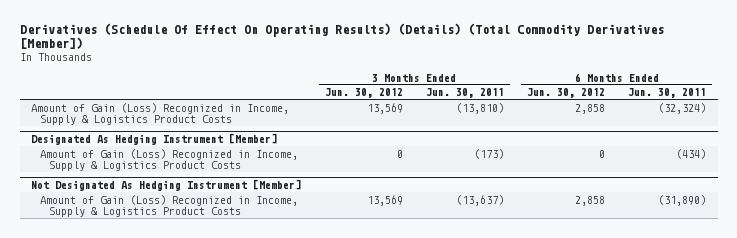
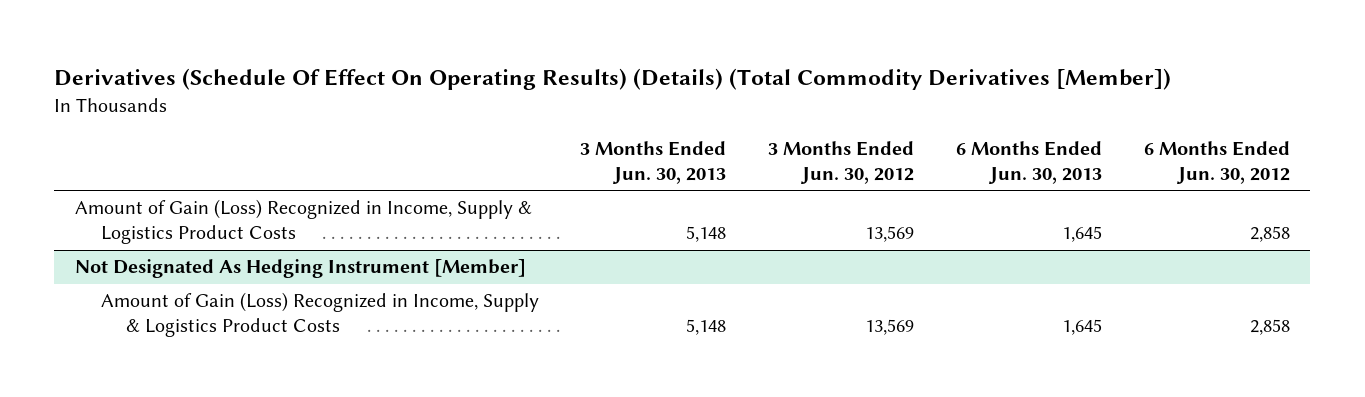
[425,88,504,99] Jun. 30, 2011 -> none
[628,88,707,99] Jun. 30, 2011 -> none
none -> [580,141,727,185] 3 Months Ended Jun. 30, 2013
none -> [955,141,1102,185] 6 Months Ended Jun. 30, 2013
[31,133,278,146] Designated As Hedging Instrument [Member] -> none
[40,148,299,172] Amount of Gain (Loss) Recognized in Income, Supply & Logistics Product Costs -> none

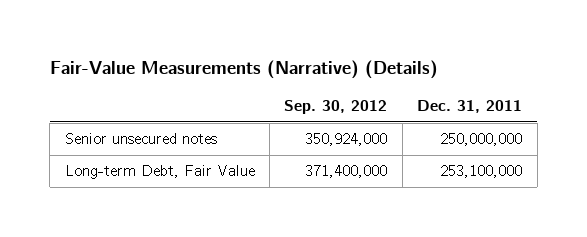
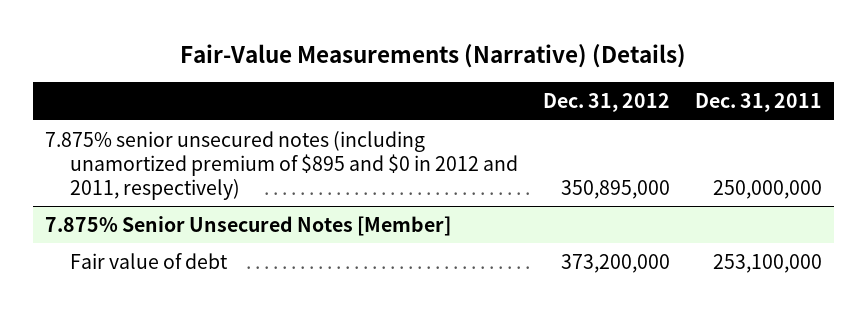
[284,100,388,115] Sep. 30, 2012 -> none
none -> [542,92,670,112] Dec. 31, 2012
[64,133,217,145] Senior unsecured notes -> [45,130,518,200] 7.875% senior unsecured notes (including unamortized premium of $895 and $0 in 2012 and 2011, respectively)
none -> [45,215,452,236] 7.875% Senior Unsecured Notes [Member]
[64,165,255,180] Long-term Debt, Fair Value -> [69,252,228,269] Fair value of debt

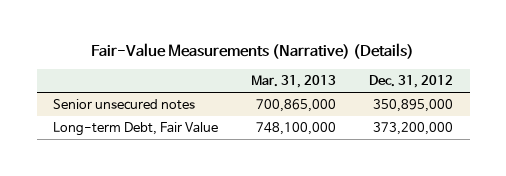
[694,92,822,112] Dec. 31, 2011 -> none
none -> [251,75,337,89] Mar. 31, 2013
[45,215,452,236] 7.875% Senior Unsecured Notes [Member] -> none
[45,130,518,200] 7.875% senior unsecured notes (including unamortized premium of $895 and $0 in 2012 and 2011, respectively) -> [53,99,196,111] Senior unsecured notes
[69,252,228,269] Fair value of debt -> [53,122,219,137] Long-term Debt, Fair Value

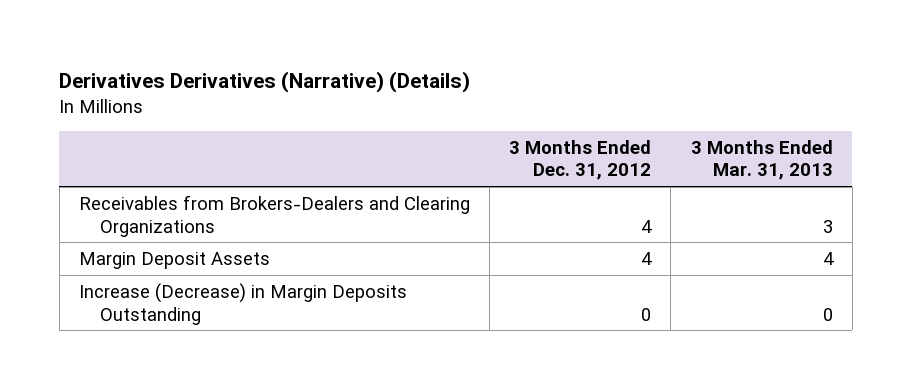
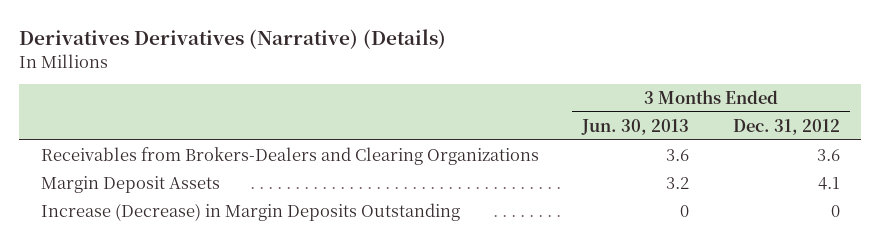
[690,139,833,181] 3 Months Ended Mar. 31, 2013 -> none
none -> [581,118,690,135] Jun. 30, 2013
[641,219,653,233] 4 -> [816,148,840,161] 3.6
[641,251,653,265] 4 -> [817,176,840,190] 4.1

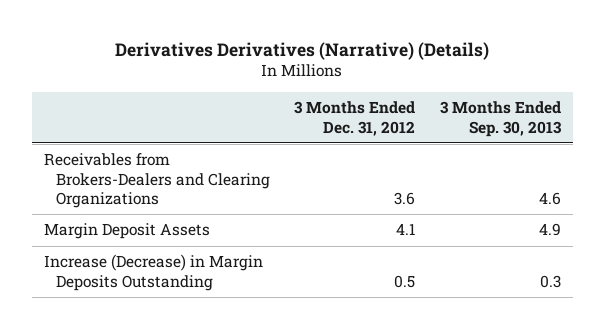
[581,118,690,135] Jun. 30, 2013 -> none
none -> [439,101,562,137] 3 Months Ended Sep. 30, 2013
[830,204,840,217] 0 -> [394,274,416,288] 0.5

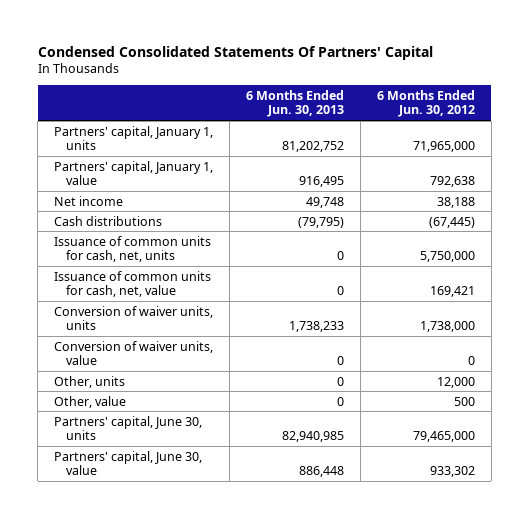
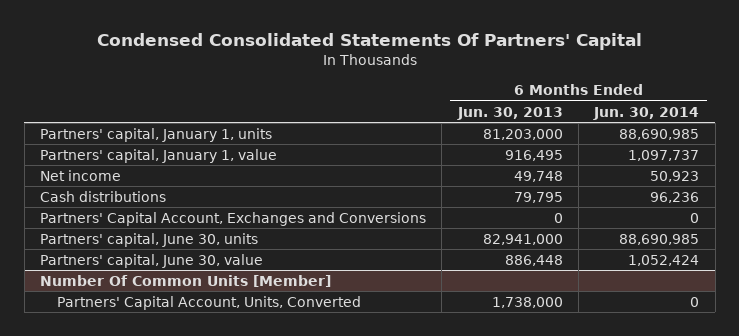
[376,90,475,118] 6 Months Ended Jun. 30, 2012 -> none
none -> [593,106,700,120] Jun. 30, 2014
[281,141,344,153] 81,202,752 -> [482,128,563,140] 81,203,000
[53,235,211,263] Issuance of common units for cash, net, units -> none
[53,270,211,298] Issuance of common units for cash, net, value -> none
[53,305,213,331] Conversion of waiver units, units -> none
[53,375,125,388] Other, units -> none
[53,395,126,408] Other, value -> none
[297,216,344,228] (79,795) -> [513,191,563,203] 79,795
[53,340,213,366] Conversion of waiver units, value -> [39,211,426,226] Partners' Capital Account, Exchanges and Conversions
[281,431,344,443] 82,940,985 -> [482,233,563,245] 82,941,000
none -> [39,274,331,287] Number Of Common Units [Member]
none -> [57,295,362,310] Partners' Capital Account, Units, Converted

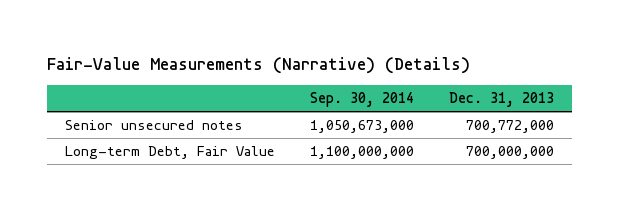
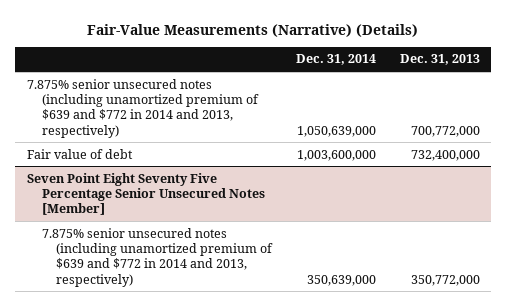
[309,92,414,108] Sep. 30, 2014 -> none
none -> [295,54,376,66] Dec. 31, 2014
[64,120,243,131] Senior unsecured notes -> [27,78,259,138] 7.875% senior unsecured notes (including unamortized premium of $639 and $772 in 2014 and 2013, respectively)
[64,146,275,160] Long-term Debt, Fair Value -> [27,148,134,159] Fair value of debt
[465,146,554,160] 700,000,000 -> [410,149,480,161] 732,400,000
none -> [27,172,265,216] Seven Point Eight Seventy Five Percentage Senior Unsecured Notes [Member]
none -> [41,227,273,287] 7.875% senior unsecured notes (including unamortized premium of $639 and $772 in 2014 and 2013, respectively)

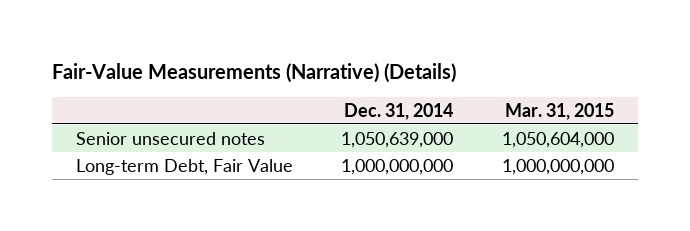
[399,54,480,66] Dec. 31, 2013 -> none
none -> [504,102,614,120] Mar. 31, 2015
[27,172,265,216] Seven Point Eight Seventy Five Percentage Senior Unsecured Notes [Member] -> none
[41,227,273,287] 7.875% senior unsecured notes (including unamortized premium of $639 and $772 in 2014 and 2013, respectively) -> none
[27,78,259,138] 7.875% senior unsecured notes (including unamortized premium of $639 and $772 in 2014 and 2013, respectively) -> [76,131,266,145] Senior unsecured notes
[27,148,134,159] Fair value of debt -> [76,158,294,175] Long-term Debt, Fair Value
[296,149,376,161] 1,003,600,000 -> [341,158,454,175] 1,000,000,000

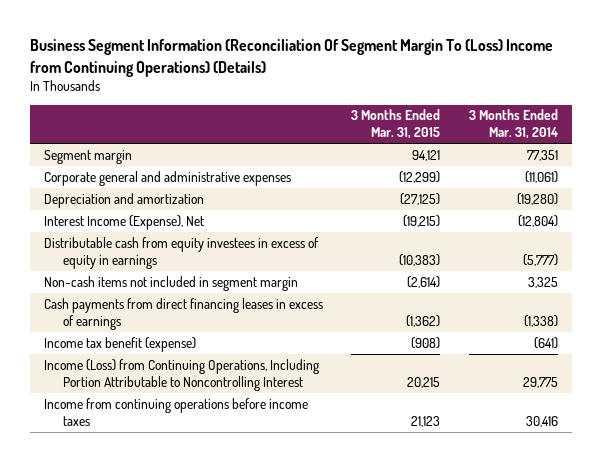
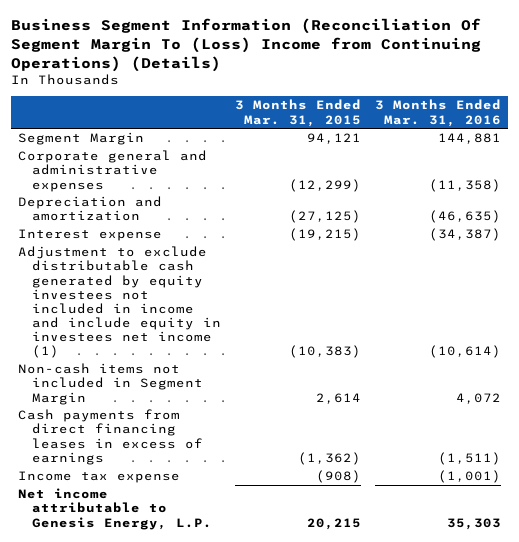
[468,109,558,140] 3 Months Ended Mar. 31, 2014 -> none
none -> [375,99,502,127] 3 Months Ended Mar. 31, 2016
[44,149,133,164] Segment margin -> [18,132,145,146] Segment Margin
[44,214,205,230] Interest Income (Expense), Net -> [18,229,163,242] Interest expense
[44,236,320,269] Distributable cash from equity investees in excess of equity in earnings -> [18,246,222,359] Adjustment to exclude distributable cash generated by equity investees not included in income and include equity in investees net income (1)
[44,275,299,291] Non-cash items not included in segment margin -> [18,363,204,405] Non-cash items not included in Segment Margin
[407,275,441,288] (2,614) -> [316,392,362,404] 2,614
[44,397,309,426] Income from continuing operations before income taxes -> none
[44,336,197,352] Income tax benefit (expense) -> [18,471,181,484] Income tax expense
[44,358,320,391] Income (Loss) from Continuing Operations, Including Portion Attributable to Noncontrolling Interest -> [18,488,213,530] Net income attributable to Genesis Energy, L.P.

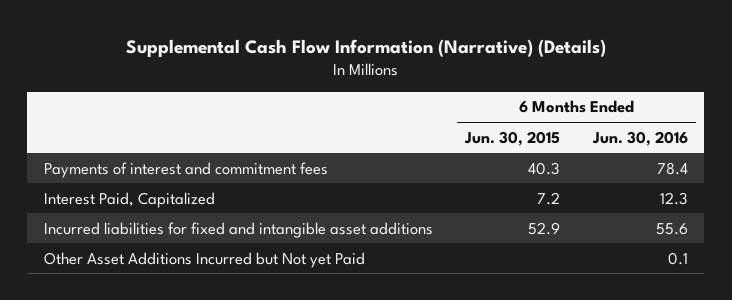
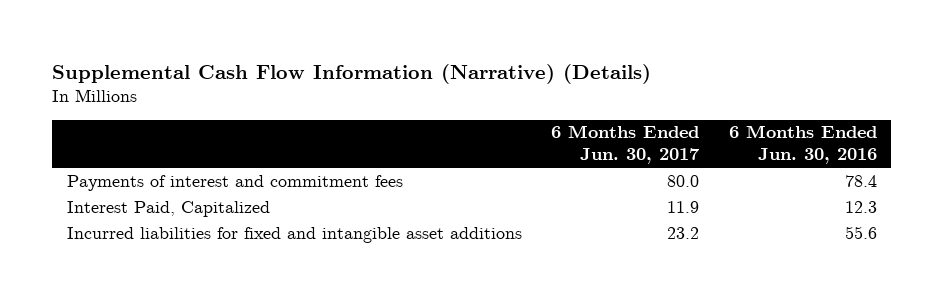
[464,130,561,146] Jun. 30, 2015 -> none
none -> [551,125,701,165] 6 Months Ended Jun. 30, 2017
[43,251,365,268] Other Asset Additions Incurred but Not yet Paid -> none

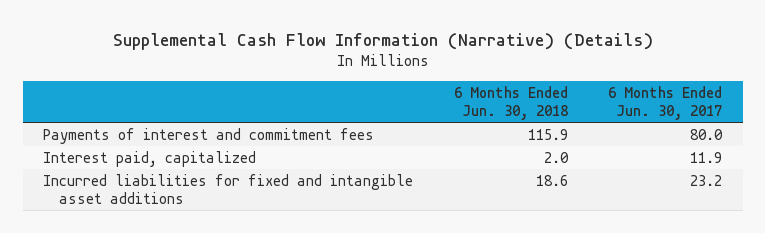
[728,125,877,165] 6 Months Ended Jun. 30, 2016 -> none
none -> [453,85,568,121] 6 Months Ended Jun. 30, 2018
[66,200,270,217] Interest Paid, Capitalized -> [42,150,256,167] Interest paid, capitalized

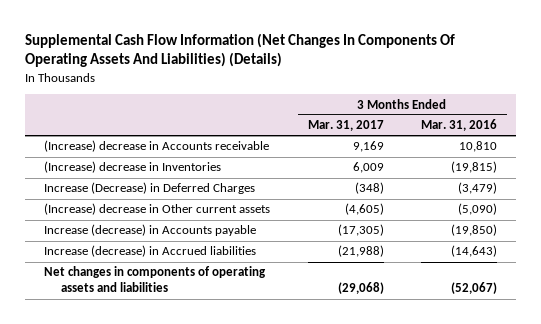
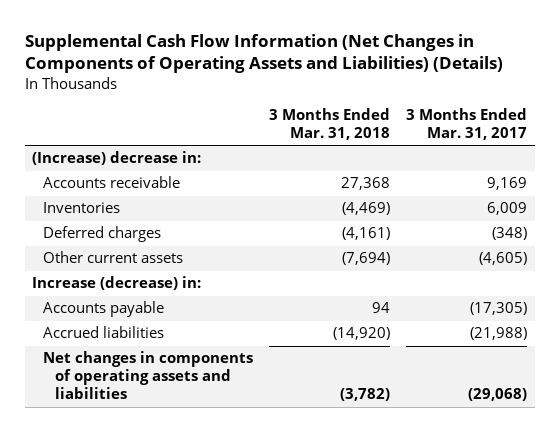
[25,32,456,68] Supplemental Cash Flow Information (Net Changes In Components Of Operating Assets And Liabilities) (Details) -> [24,33,503,74] Supplemental Cash Flow Information (Net Changes in Components of Operating Assets and Liabilities) (Details)
[421,119,498,132] Mar. 31, 2016 -> none
none -> [269,108,391,141] 3 Months Ended Mar. 31, 2018
none -> [32,151,202,166] (Increase) decrease in:
[44,140,270,153] (Increase) decrease in Accounts receivable -> [43,176,181,189] Accounts receivable
[44,161,222,174] (Increase) decrease in Inventories -> [43,202,121,214] Inventories
[44,182,256,195] Increase (Decrease) in Deferred Charges -> [43,226,162,243] Deferred charges
[44,203,271,216] (Increase) decrease in Other current assets -> [43,251,184,264] Other current assets
none -> [32,276,202,291] Increase (decrease) in:
[44,224,257,237] Increase (decrease) in Accounts payable -> [43,301,165,318] Accounts payable
[44,245,257,258] Increase (decrease) in Accrued liabilities -> [43,326,165,339] Accrued liabilities

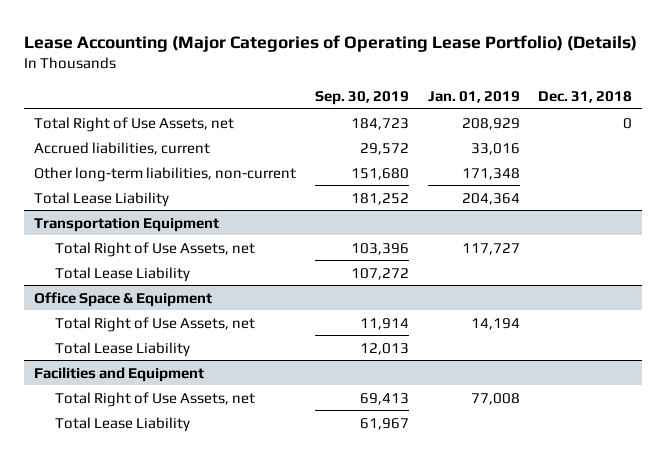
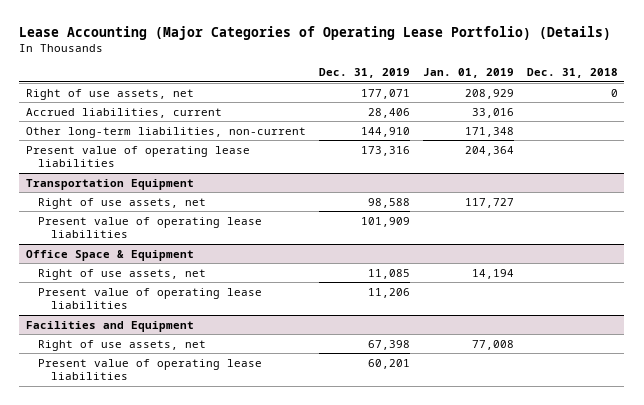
[314,90,409,105] Sep. 30, 2019 -> none
none -> [318,68,410,79] Dec. 31, 2019
[33,116,234,132] Total Right of Use Assets, net -> [25,88,194,100] Right of use assets, net
[33,191,169,207] Total Lease Liability -> [25,145,250,168] Present value of operating lease liabilities
[55,241,256,257] Total Right of Use Assets, net -> [38,197,207,209] Right of use assets, net
[55,266,191,282] Total Lease Liability -> [38,216,263,239] Present value of operating lease liabilities
[55,316,256,332] Total Right of Use Assets, net -> [38,268,207,280] Right of use assets, net
[55,341,191,357] Total Lease Liability -> [38,287,263,310] Present value of operating lease liabilities
[55,391,256,407] Total Right of Use Assets, net -> [38,339,207,351] Right of use assets, net
[55,416,191,432] Total Lease Liability -> [38,358,263,381] Present value of operating lease liabilities

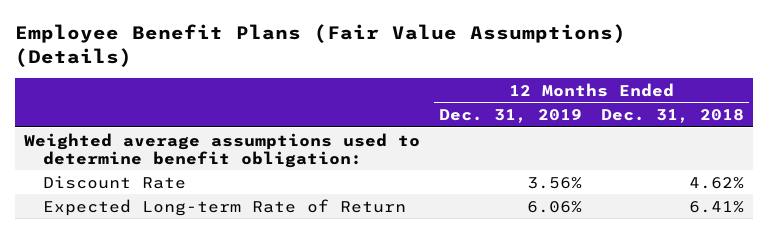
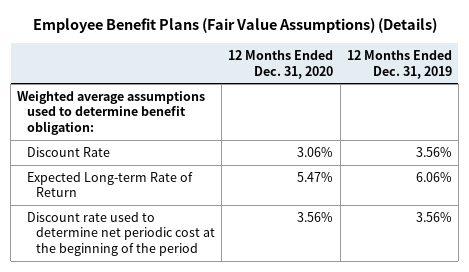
[601,109,745,124] Dec. 31, 2018 -> none
none -> [228,50,334,79] 12 Months Ended Dec. 31, 2020
none -> [26,211,216,256] Discount rate used to determine net periodic cost at the beginning of the period

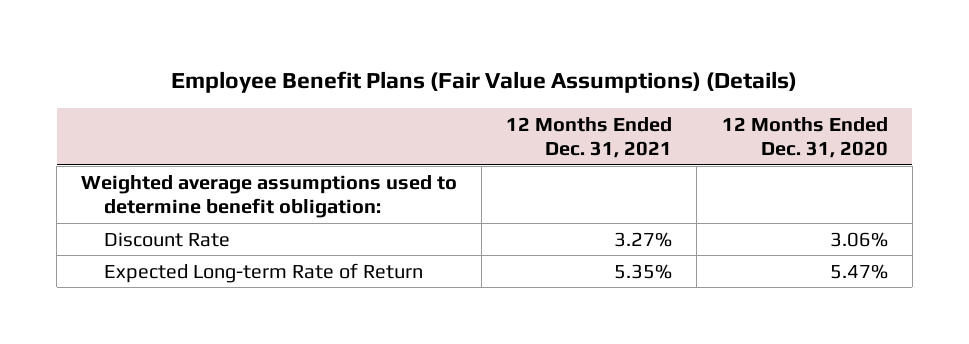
[346,50,452,79] 12 Months Ended Dec. 31, 2019 -> none
none -> [506,116,673,159] 12 Months Ended Dec. 31, 2021
[26,211,216,256] Discount rate used to determine net periodic cost at the beginning of the period -> none

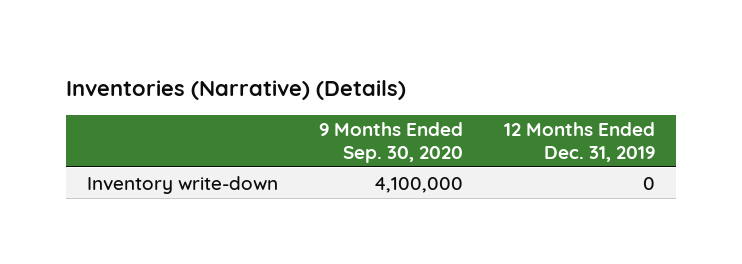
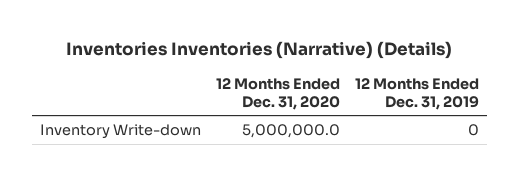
[66,79,407,100] Inventories (Narrative) (Details) -> [66,40,453,59] Inventories Inventories (Narrative) (Details)
[319,122,464,163] 9 Months Ended Sep. 30, 2020 -> none
none -> [215,77,340,110] 12 Months Ended Dec. 31, 2020
[86,175,278,194] Inventory write-down -> [39,124,201,140] Inventory Write-down

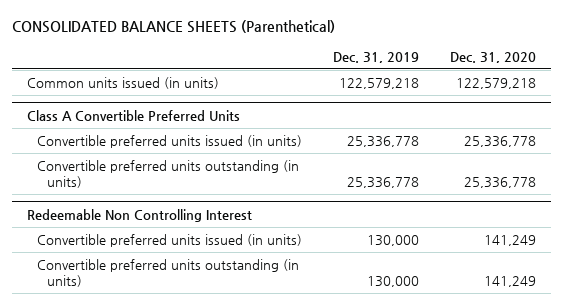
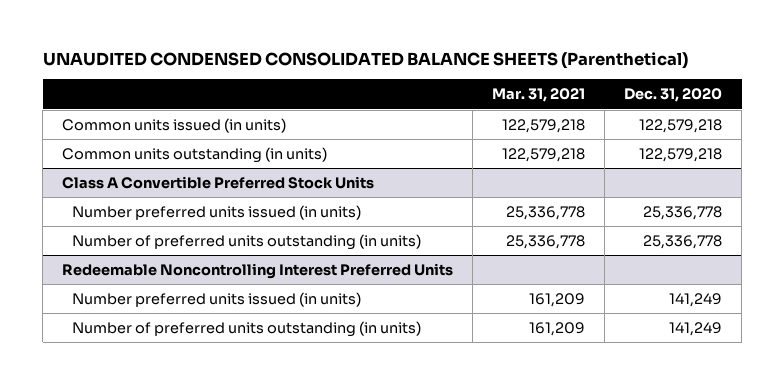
[12,20,336,34] CONSOLIDATED BALANCE SHEETS (Parenthetical) -> [42,51,688,69] UNAUDITED CONDENSED CONSOLIDATED BALANCE SHEETS (Parenthetical)
[332,51,419,63] Dec. 31, 2019 -> none
none -> [492,88,586,103] Mar. 31, 2021
none -> [62,146,328,163] Common units outstanding (in units)
[27,109,241,121] Class A Convertible Preferred Units -> [62,175,375,189] Class A Convertible Preferred Stock Units
[37,135,303,149] Convertible preferred units issued (in units) -> [72,204,362,220] Number preferred units issued (in units)
[37,160,300,188] Convertible preferred units outstanding (in units) -> [72,233,422,250] Number of preferred units outstanding (in units)
[27,208,253,222] Redeemable Non Controlling Interest -> [62,262,454,279] Redeemable Noncontrolling Interest Preferred Units
[37,234,303,248] Convertible preferred units issued (in units) -> [72,291,362,307] Number preferred units issued (in units)
[37,259,300,287] Convertible preferred units outstanding (in units) -> [72,320,422,337] Number of preferred units outstanding (in units)

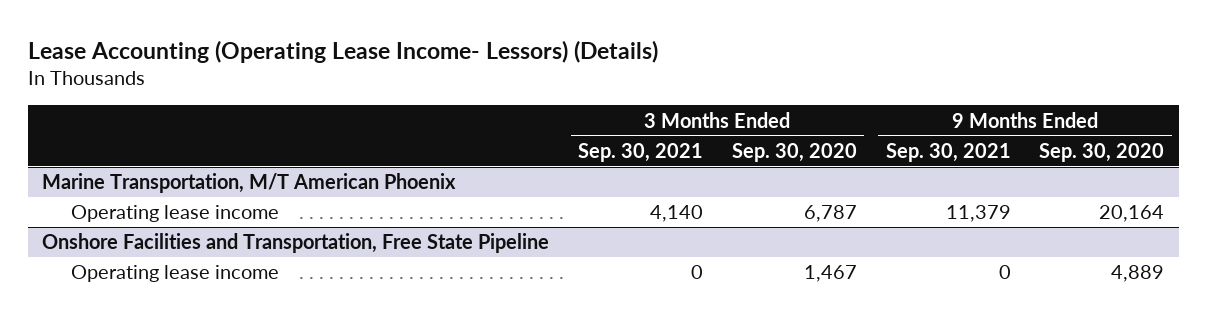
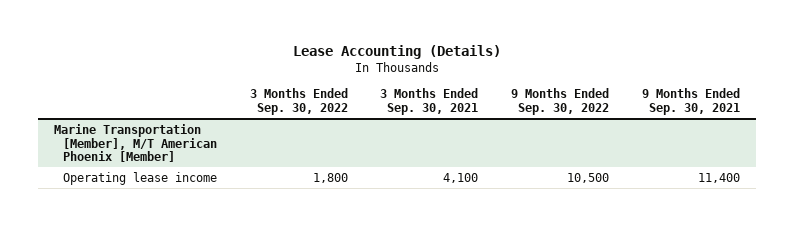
[27,39,658,63] Lease Accounting (Operating Lease Income- Lessors) (Details) -> [292,45,501,60] Lease Accounting (Details)
[731,142,857,162] Sep. 30, 2020 -> none
[1039,142,1165,162] Sep. 30, 2020 -> none
none -> [249,88,348,116] 3 Months Ended Sep. 30, 2022
none -> [510,88,609,116] 9 Months Ended Sep. 30, 2022
[42,233,550,254] Onshore Facilities and Transportation, Free State Pipeline -> none
[70,265,279,283] Operating lease income -> none
[42,173,457,194] Marine Transportation, M/T American Phoenix -> [54,123,217,163] Marine Transportation [Member], M/T American Phoenix [Member]
[650,205,704,223] 4,140 -> [443,172,479,183] 4,100
[945,205,1011,223] 11,379 -> [697,172,740,183] 11,400

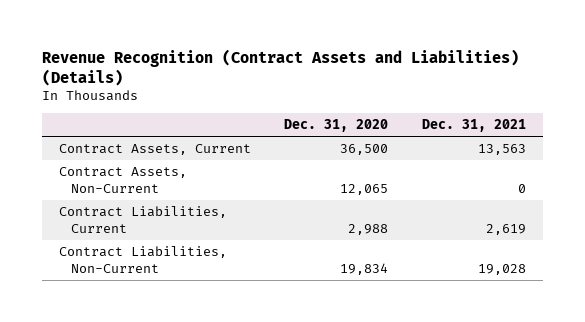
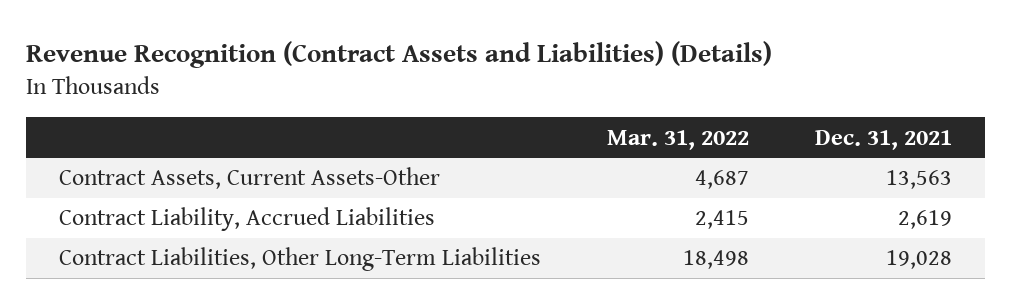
[284,119,389,133] Dec. 31, 2020 -> none
none -> [607,129,750,150] Mar. 31, 2022
[59,166,188,193] Contract Assets, Non-Current -> none
[59,143,252,155] Contract Assets, Current -> [59,167,441,190] Contract Assets, Current Assets-Other
[59,205,228,233] Contract Liabilities, Current -> [59,207,436,232] Contract Liability, Accrued Liabilities
[59,245,228,273] Contract Liabilities, Non-Current -> [59,247,542,272] Contract Liabilities, Other Long-Term Liabilities

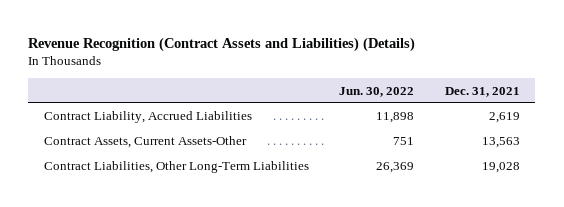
[607,129,750,150] Mar. 31, 2022 -> none
none -> [339,86,415,97] Jun. 30, 2022
[59,167,441,190] Contract Assets, Current Assets-Other -> [43,136,247,149] Contract Assets, Current Assets-Other

